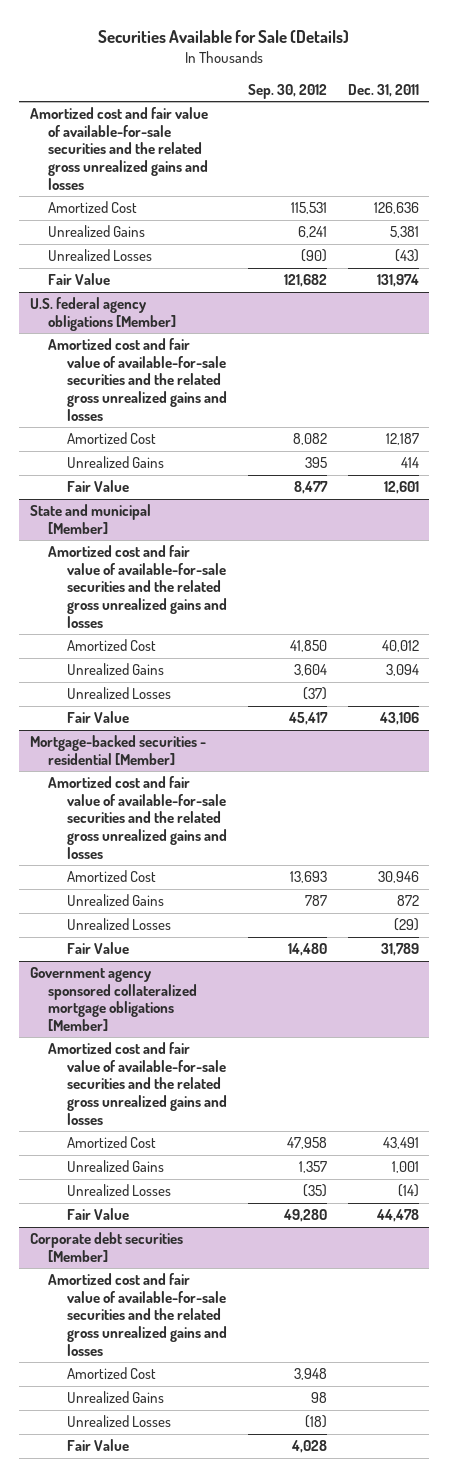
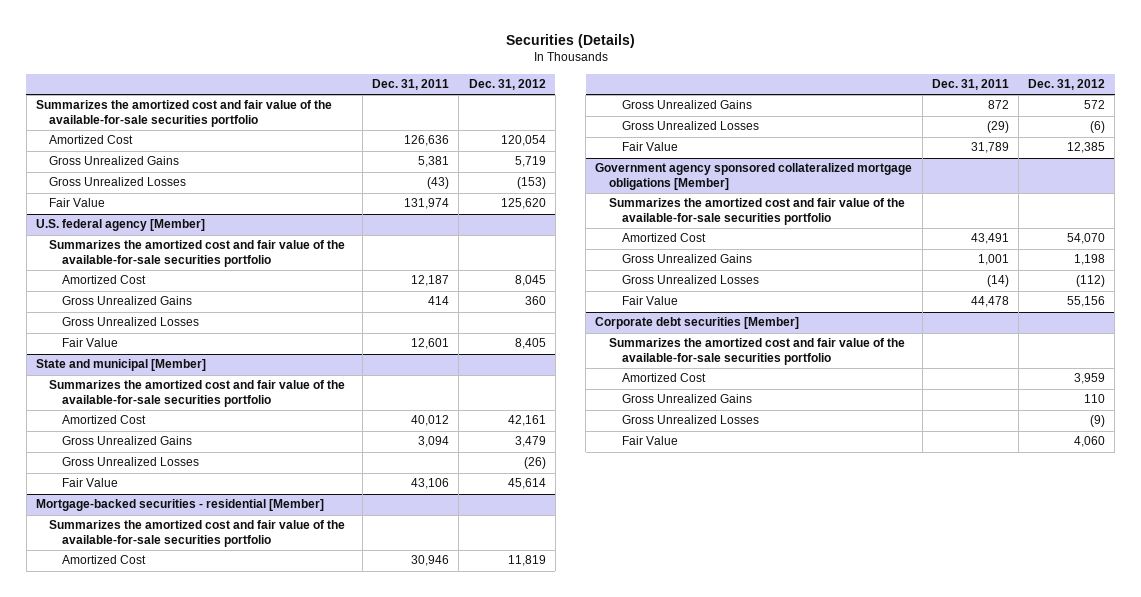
[98,29,350,43] Securities Available for Sale (Details) -> [505,34,635,49] Securities (Details)
[247,83,327,99] Sep. 30, 2012 -> none
none -> [468,79,546,91] Dec. 31, 2012
[29,107,209,190] Amortized cost and fair value of available-for-sale securities and the related gross unrealized gains and losses -> [35,100,332,127] Summarizes the amortized cost and fair value of the available-for-sale securities portfolio
[48,225,146,238] Unrealized Gains -> [48,156,179,166] Gross Unrealized Gains
[48,249,153,262] Unrealized Losses -> [48,177,186,187] Gross Unrealized Losses
[29,297,177,331] U.S. federal agency obligations [Member] -> [35,219,205,232] U.S. federal agency [Member]
[48,338,227,421] Amortized cost and fair value of available-for-sale securities and the related gross unrealized gains and losses -> [48,240,345,267] Summarizes the amortized cost and fair value of the available-for-sale securities portfolio
[66,456,164,469] Unrealized Gains -> [62,296,193,306] Gross Unrealized Gains
none -> [62,317,200,327] Gross Unrealized Losses
[48,545,227,628] Amortized cost and fair value of available-for-sale securities and the related gross unrealized gains and losses -> [48,380,345,407] Summarizes the amortized cost and fair value of the available-for-sale securities portfolio
[66,663,164,676] Unrealized Gains -> [62,436,193,446] Gross Unrealized Gains
[66,687,171,700] Unrealized Losses -> [62,457,200,467] Gross Unrealized Losses
[48,776,227,859] Amortized cost and fair value of available-for-sale securities and the related gross unrealized gains and losses -> [48,520,345,547] Summarizes the amortized cost and fair value of the available-for-sale securities portfolio
[66,894,164,907] Unrealized Gains -> [621,100,752,110] Gross Unrealized Gains
[66,918,171,931] Unrealized Losses -> [621,121,759,131] Gross Unrealized Losses
[48,1042,227,1125] Amortized cost and fair value of available-for-sale securities and the related gross unrealized gains and losses -> [608,198,905,225] Summarizes the amortized cost and fair value of the available-for-sale securities portfolio
[66,1160,164,1173] Unrealized Gains -> [621,254,752,264] Gross Unrealized Gains
[66,1184,171,1197] Unrealized Losses -> [621,275,759,285] Gross Unrealized Losses
[48,1273,227,1356] Amortized cost and fair value of available-for-sale securities and the related gross unrealized gains and losses -> [608,338,905,365] Summarizes the amortized cost and fair value of the available-for-sale securities portfolio
[66,1391,164,1404] Unrealized Gains -> [621,394,752,404] Gross Unrealized Gains
[66,1415,171,1428] Unrealized Losses -> [621,415,759,425] Gross Unrealized Losses

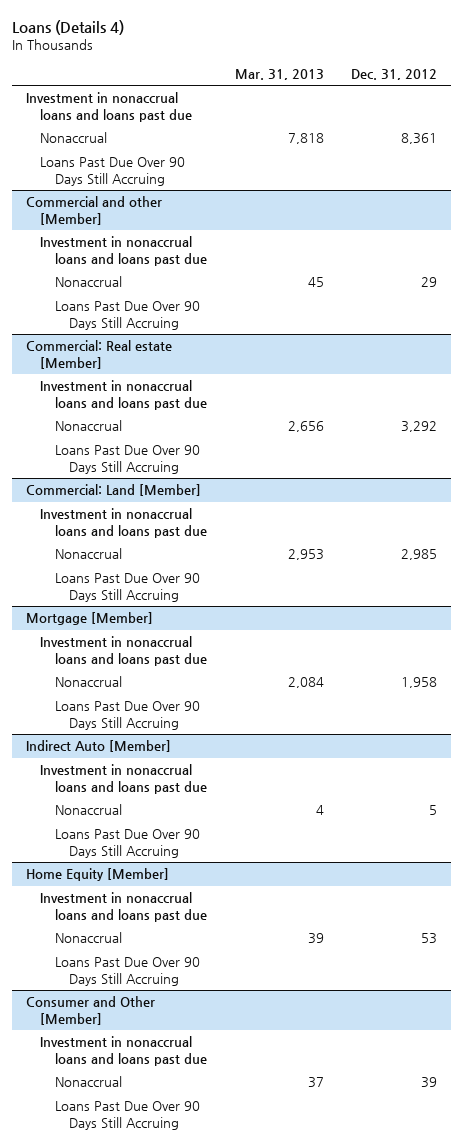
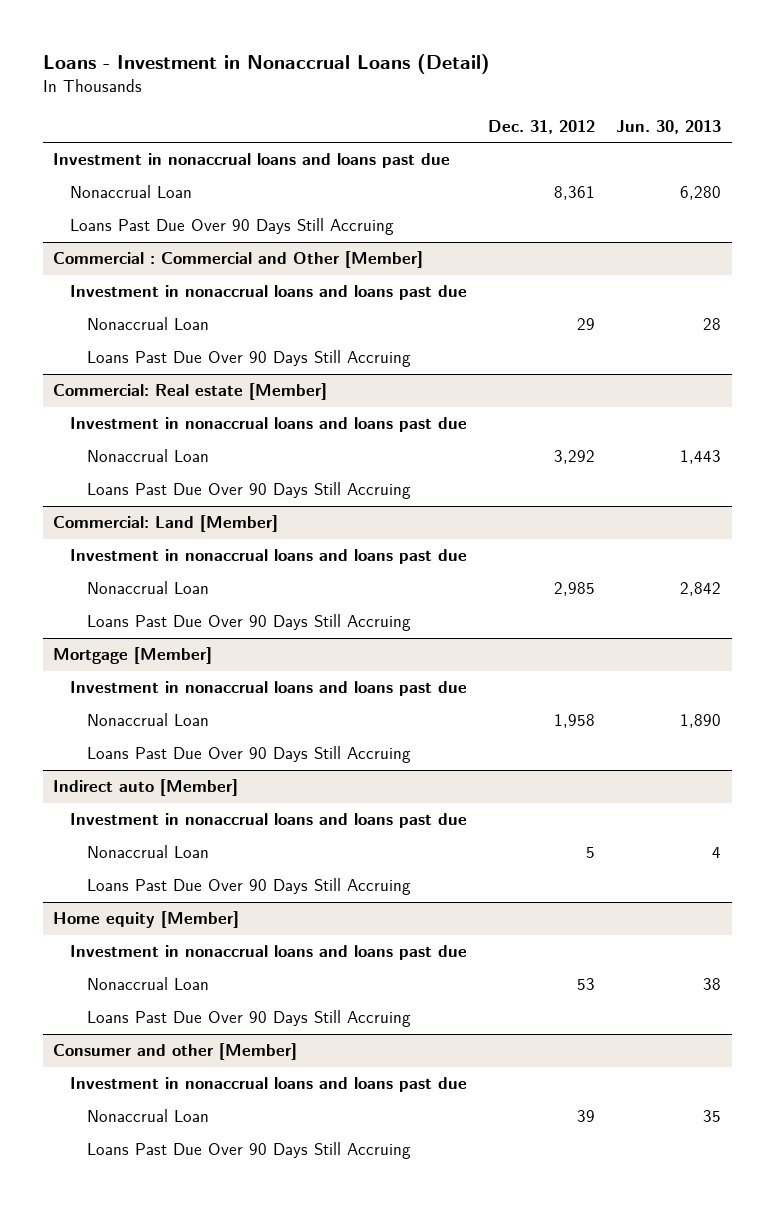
[11,19,124,35] Loans (Details 4) -> [42,54,490,75] Loans - Investment in Nonaccrual Loans (Detail)
[234,68,324,80] Mar. 31, 2013 -> none
none -> [616,119,722,134] Jun. 30, 2013
[40,132,108,144] Nonaccrual -> [70,185,193,199] Nonaccrual Loan
[25,196,162,225] Commercial and other [Member] -> [53,251,424,269] Commercial : Commercial and Other [Member]
[54,276,122,288] Nonaccrual -> [86,317,209,331] Nonaccrual Loan
[54,420,122,432] Nonaccrual -> [86,449,209,463] Nonaccrual Loan
[54,548,122,560] Nonaccrual -> [86,581,209,595] Nonaccrual Loan
[54,676,122,688] Nonaccrual -> [86,713,209,727] Nonaccrual Loan
[25,740,171,753] Indirect Auto [Member] -> [53,779,239,797] Indirect auto [Member]
[54,804,122,816] Nonaccrual -> [86,845,209,859] Nonaccrual Loan
[25,868,169,882] Home Equity [Member] -> [53,911,240,929] Home equity [Member]
[54,932,122,944] Nonaccrual -> [86,977,209,991] Nonaccrual Loan
[25,996,155,1025] Consumer and Other [Member] -> [53,1043,298,1061] Consumer and other [Member]
[54,1076,122,1088] Nonaccrual -> [86,1109,209,1123] Nonaccrual Loan

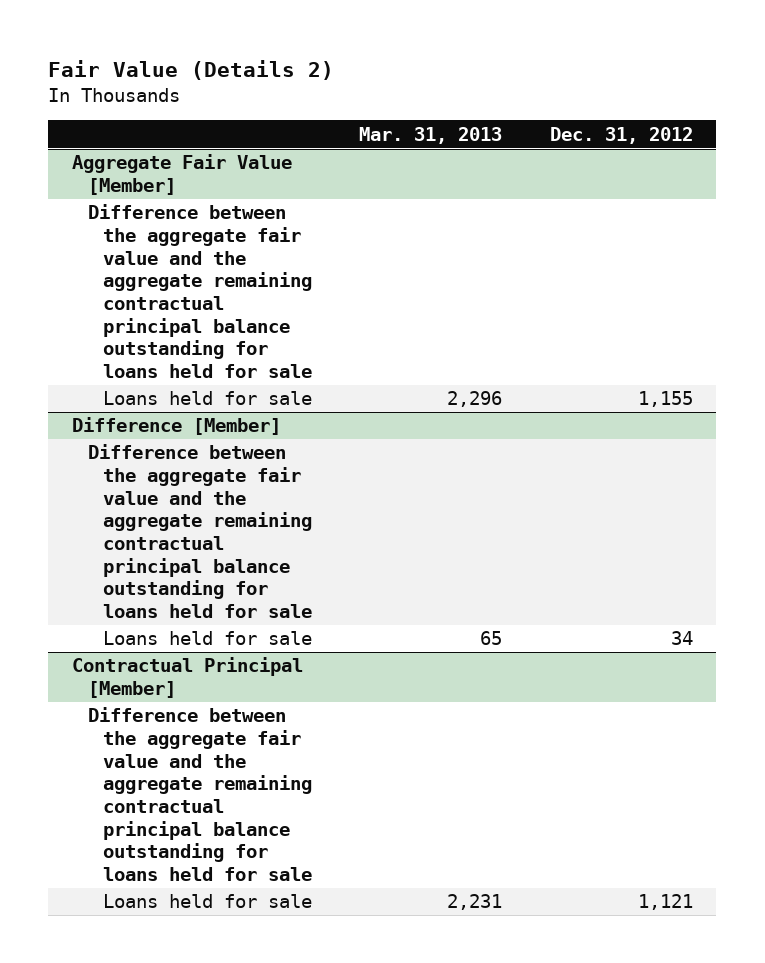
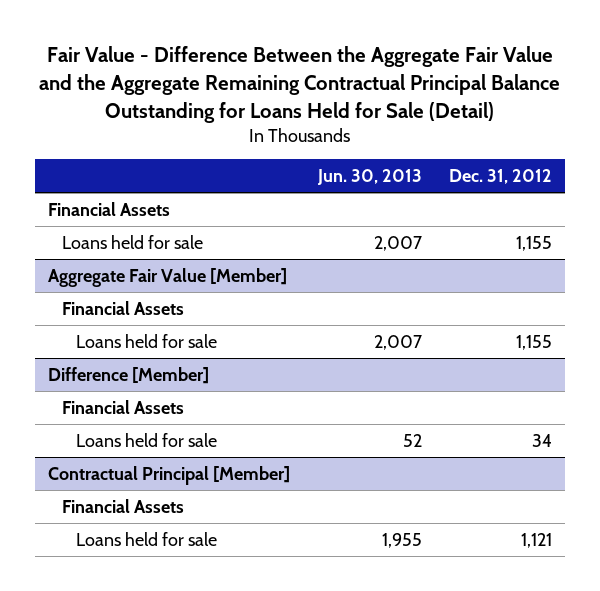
[48,60,335,81] Fair Value (Details 2) -> [39,46,561,123] Fair Value - Difference Between the Aggregate Fair Value and the Aggregate Remaining Contractual Principal Balance Outstanding for Loans Held for Sale (Detail)
[359,126,503,144] Mar. 31, 2013 -> none
none -> [316,169,422,186] Jun. 30, 2013
none -> [48,201,171,216] Financial Assets
none -> [61,234,203,249] Loans held for sale
[87,204,313,379] Difference between the aggregate fair value and the aggregate remaining contractual principal balance outstanding for loans held for sale -> [61,300,184,315] Financial Assets
[87,444,313,619] Difference between the aggregate fair value and the aggregate remaining contractual principal balance outstanding for loans held for sale -> [61,399,184,414] Financial Assets
[87,707,313,882] Difference between the aggregate fair value and the aggregate remaining contractual principal balance outstanding for loans held for sale -> [61,498,184,513] Financial Assets

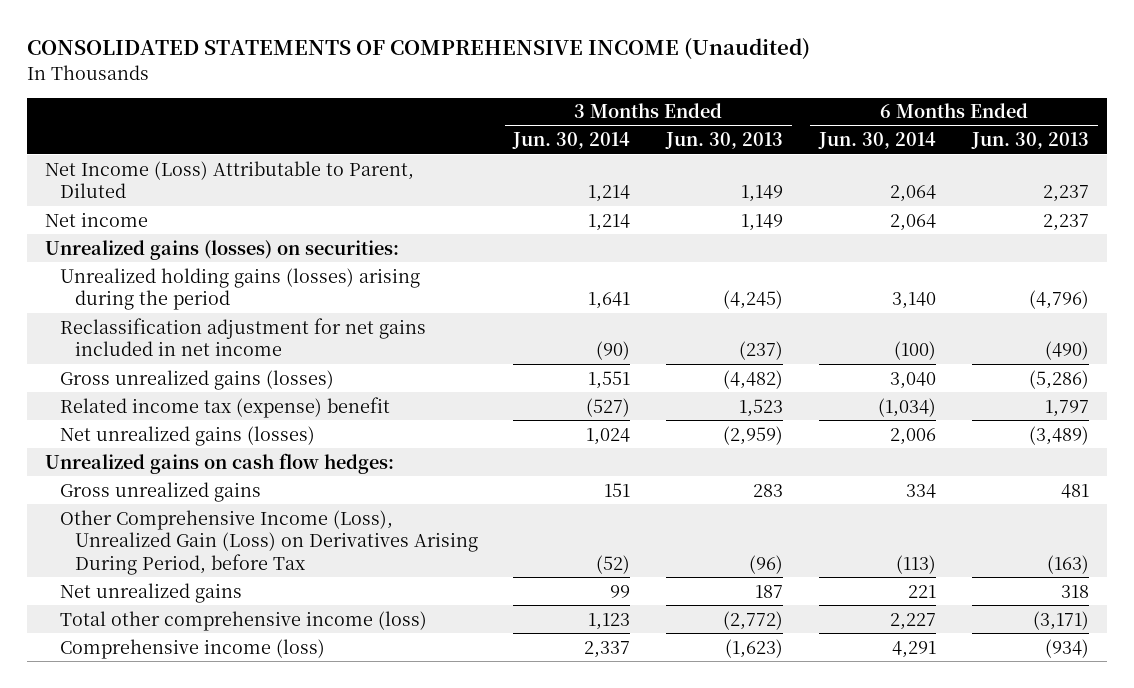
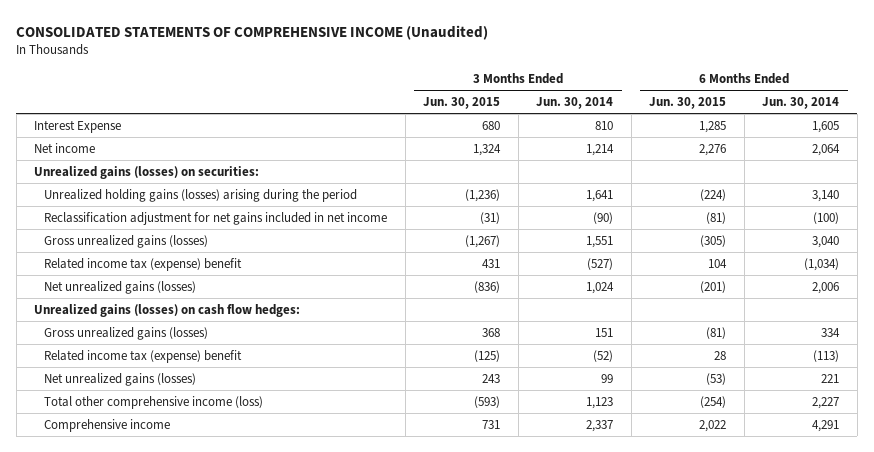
[665,132,784,150] Jun. 30, 2013 -> none
[970,132,1089,150] Jun. 30, 2013 -> none
none -> [423,97,501,110] Jun. 30, 2015
none -> [649,97,727,110] Jun. 30, 2015
[45,160,415,199] Net Income (Loss) Attributable to Parent, Diluted -> none
none -> [34,119,122,133] Interest Expense
[45,452,395,474] Unrealized gains on cash flow hedges: -> [34,303,301,317] Unrealized gains (losses) on cash flow hedges:
[59,481,261,502] Gross unrealized gains -> [44,326,209,340] Gross unrealized gains (losses)
[59,509,478,576] Other Comprehensive Income (Loss), Unrealized Gain (Loss) on Derivatives Arising During Period, before Tax -> [44,349,243,363] Related income tax (expense) benefit
[59,582,242,603] Net unrealized gains -> [44,372,197,386] Net unrealized gains (losses)
[59,638,325,659] Comprehensive income (loss) -> [44,418,171,432] Comprehensive income

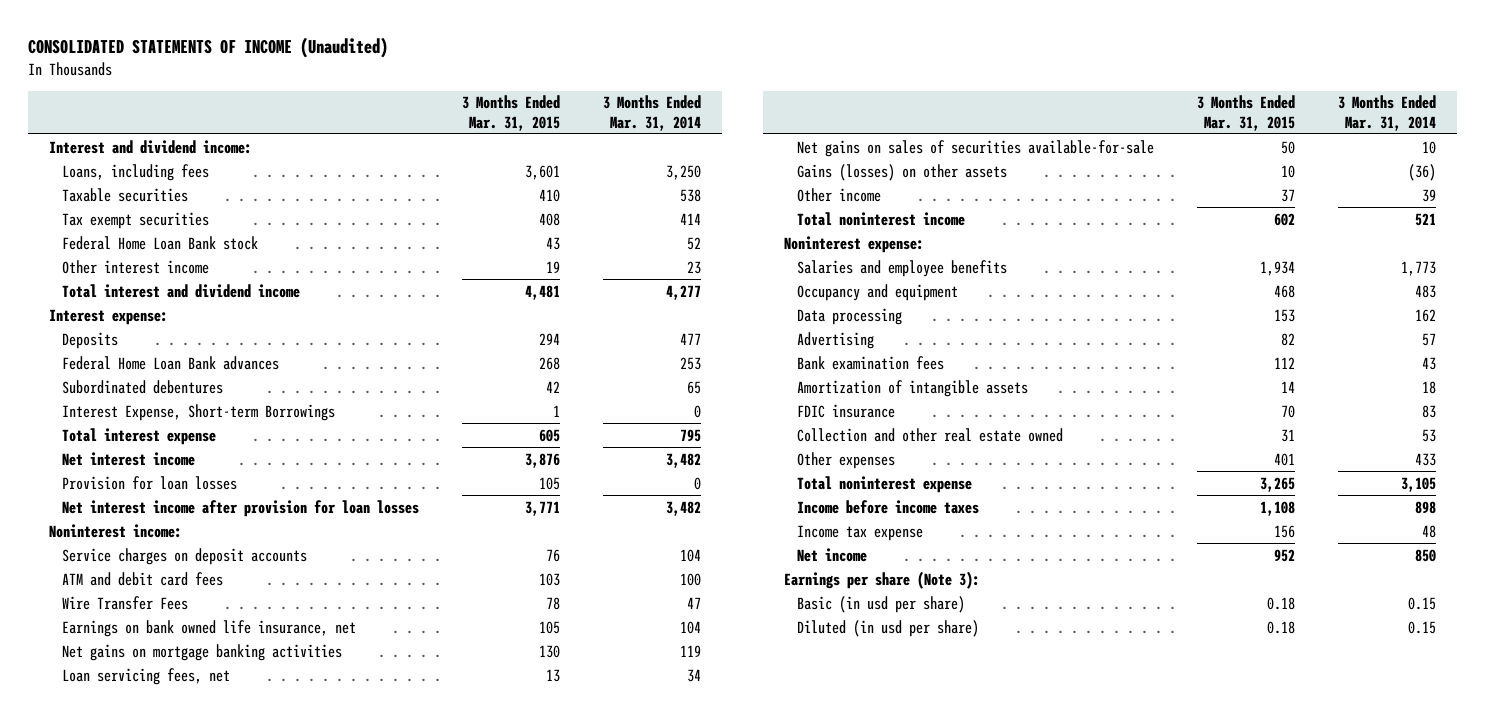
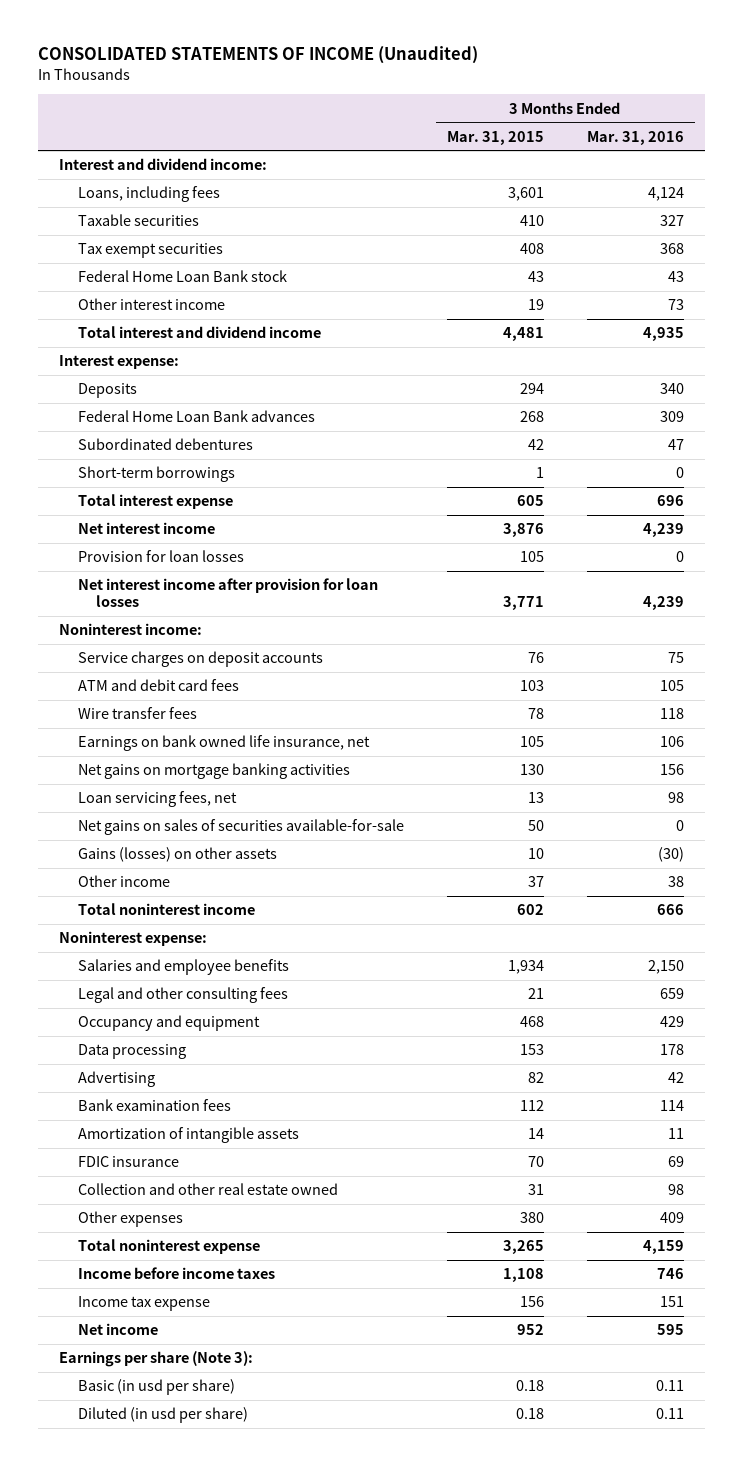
[602,95,701,131] 3 Months Ended Mar. 31, 2014 -> none
none -> [586,130,684,145] Mar. 31, 2016
[62,403,336,421] Interest Expense, Short-term Borrowings -> [77,466,235,483] Short-term borrowings
[62,595,189,610] Wire Transfer Fees -> [77,707,197,720] Wire transfer fees
none -> [77,987,288,1004] Legal and other consulting fees
[1274,452,1296,466] 401 -> [519,1212,544,1224] 380

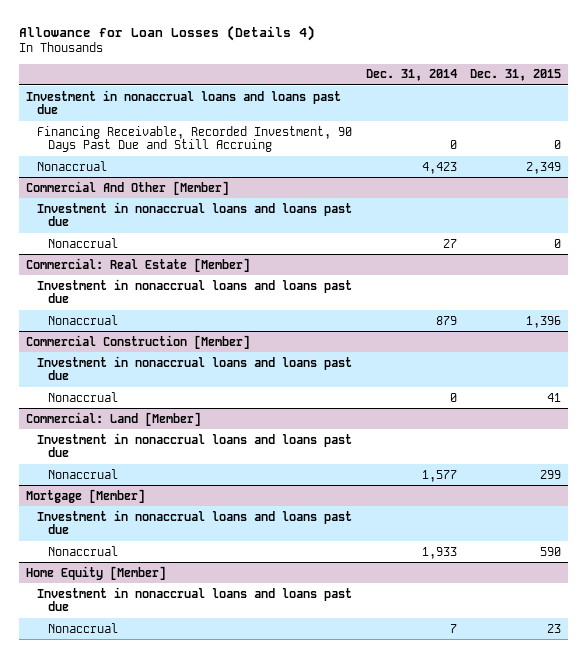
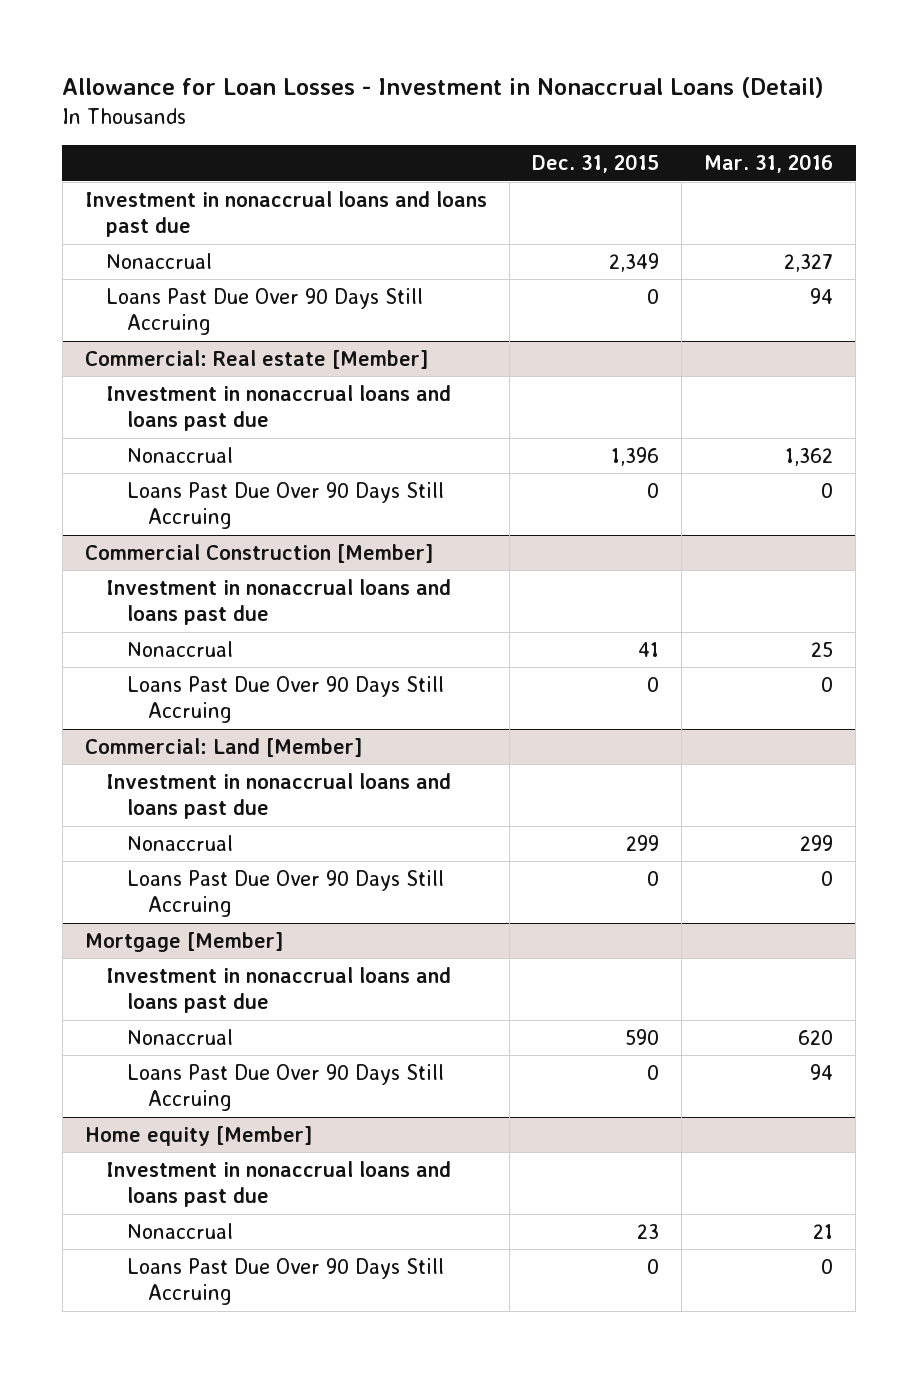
[18,24,315,41] Allowance for Loan Losses (Details 4) -> [62,77,825,99] Allowance for Loan Losses - Investment in Nonaccrual Loans (Detail)
[365,69,457,82] Dec. 31, 2014 -> none
none -> [704,154,834,174] Mar. 31, 2016
[36,125,352,153] Financing Receivable, Recorded Investment, 90 Days Past Due and Still Accruing -> none
[25,180,229,195] Commercial And Other [Member] -> none
[36,201,352,227] Investment in nonaccrual loans and loans past due -> none
[47,237,118,248] Nonaccrual -> none
none -> [105,287,423,336] Loans Past Due Over 90 Days Still Accruing
[25,257,250,272] Commercial: Real Estate [Member] -> [84,349,428,369] Commercial: Real estate [Member]
none -> [126,481,444,530] Loans Past Due Over 90 Days Still Accruing
none -> [126,675,444,724] Loans Past Due Over 90 Days Still Accruing
none -> [126,869,444,918] Loans Past Due Over 90 Days Still Accruing
none -> [126,1063,444,1112] Loans Past Due Over 90 Days Still Accruing
[25,565,166,580] Home Equity [Member] -> [84,1125,312,1146] Home equity [Member]
none -> [126,1257,444,1306] Loans Past Due Over 90 Days Still Accruing

